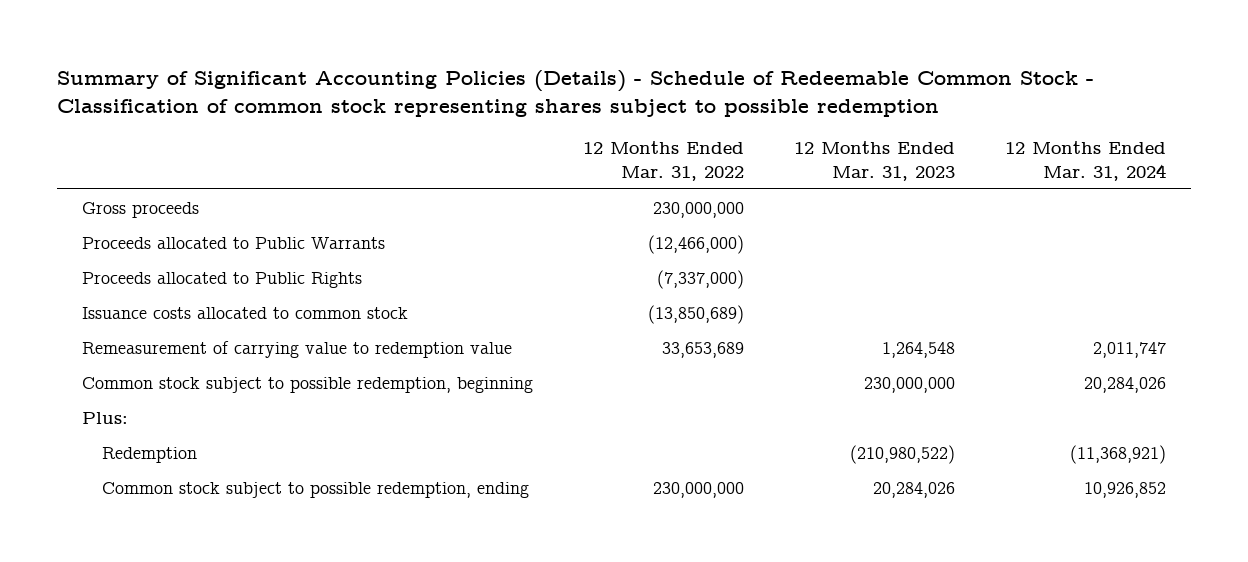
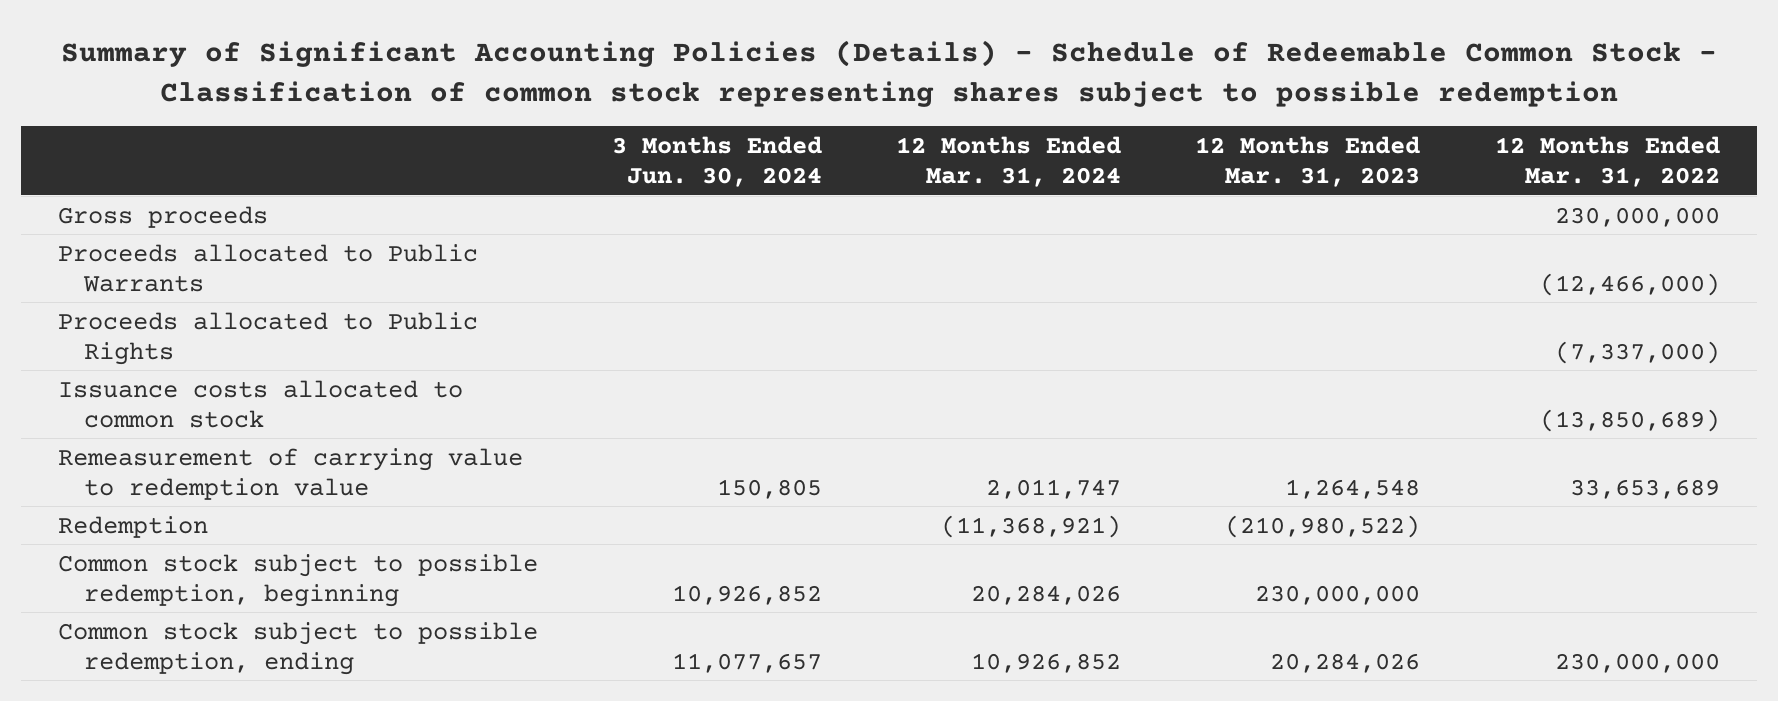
none -> [612,135,823,187] 3 Months Ended Jun. 30, 2024
[81,411,128,424] Plus: -> none
[81,376,533,393] Common stock subject to possible redemption, beginning -> [57,553,538,607] Common stock subject to possible redemption, beginning

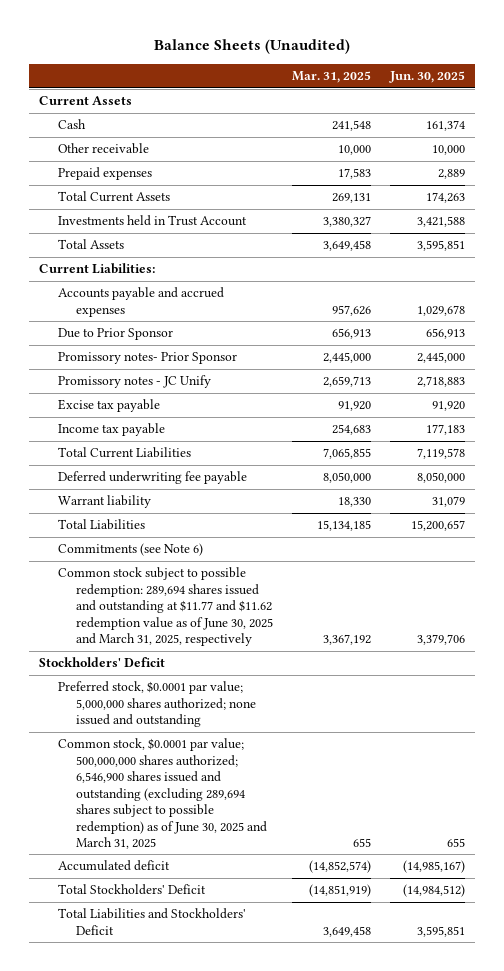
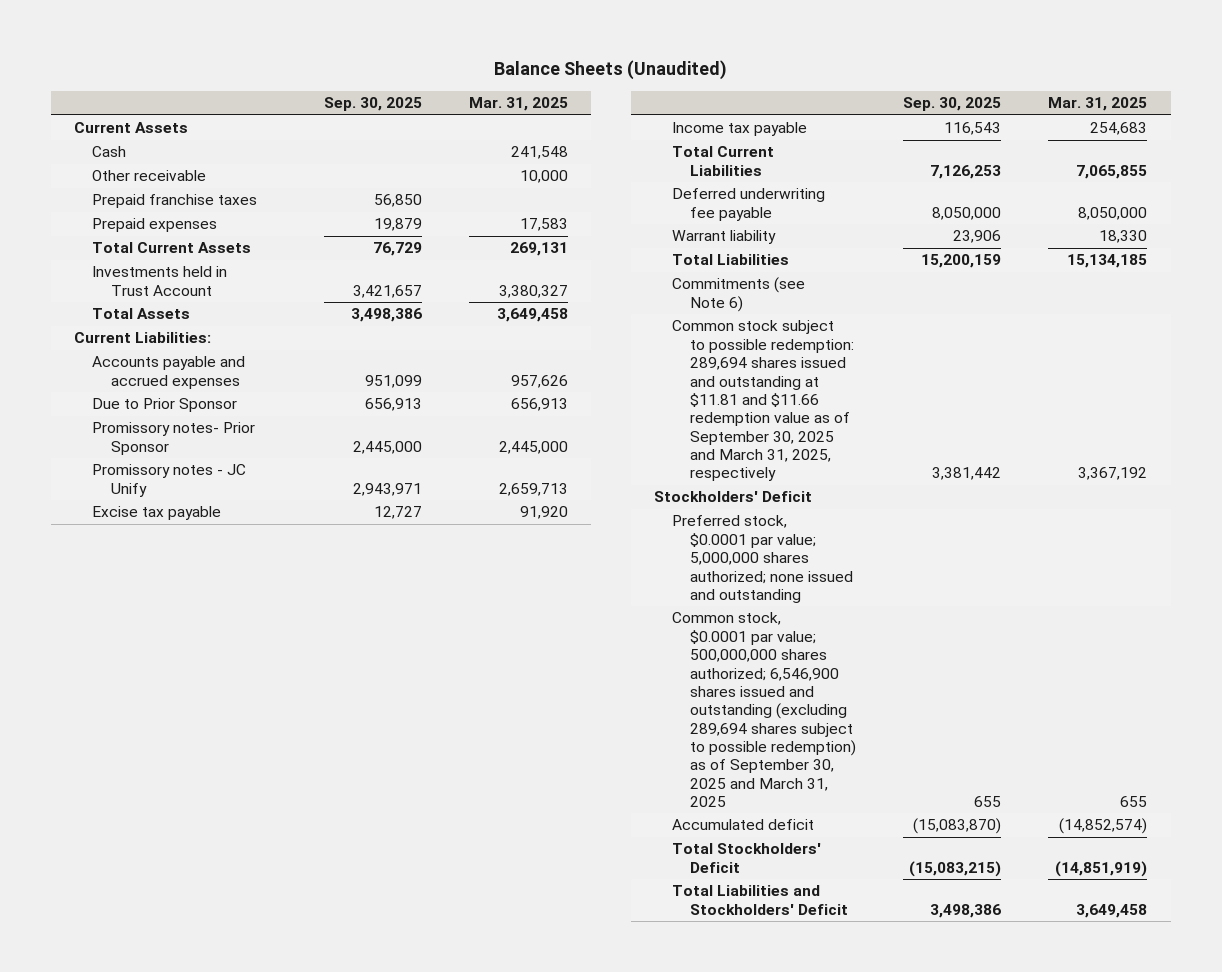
[389,71,466,84] Jun. 30, 2025 -> none
none -> [323,97,422,112] Sep. 30, 2025
none -> [92,194,258,209] Prepaid franchise taxes
[57,567,274,647] Common stock subject to possible redemption: 289,694 shares issued and outstanding at $11.77 and $11.62 redemption value as of June 30, 2025 and March 31, 2025, respectively -> [672,320,855,482] Common stock subject to possible redemption: 289,694 shares issued and outstanding at $11.81 and $11.66 redemption value as of September 30, 2025 and March 31, 2025, respectively
[57,738,268,850] Common stock, $0.0001 par value; 500,000,000 shares authorized; 6,546,900 shares issued and outstanding (excluding 289,694 shares subject to possible redemption) as of June 30, 2025 and March 31, 2025 -> [672,612,857,808] Common stock, $0.0001 par value; 500,000,000 shares authorized; 6,546,900 shares issued and outstanding (excluding 289,694 shares subject to possible redemption) as of September 30, 2025 and March 31, 2025

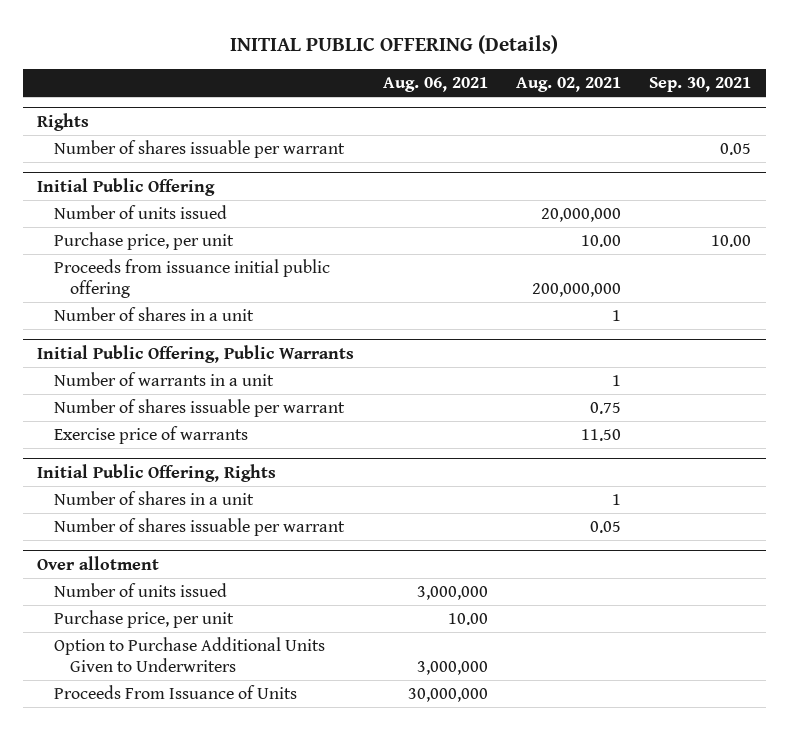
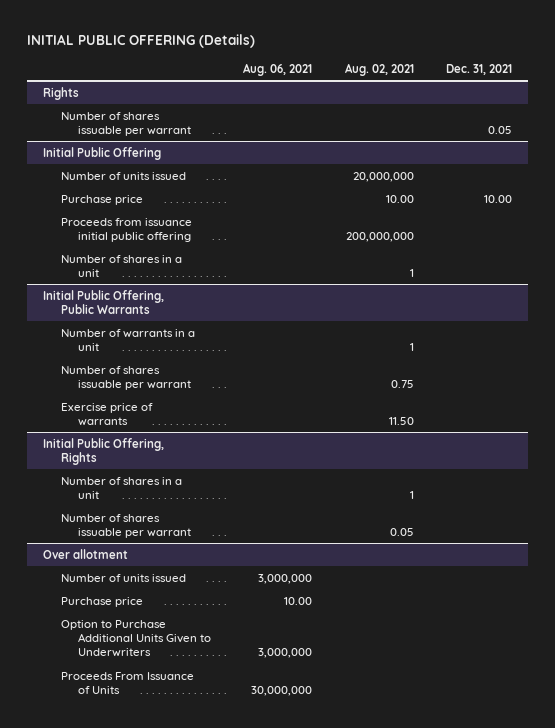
[649,77,752,93] Sep. 30, 2021 -> none
none -> [445,63,512,75] Dec. 31, 2021
[53,232,234,251] Purchase price, per unit -> [60,194,143,205] Purchase price
[53,610,234,629] Purchase price, per unit -> [60,596,143,607] Purchase price

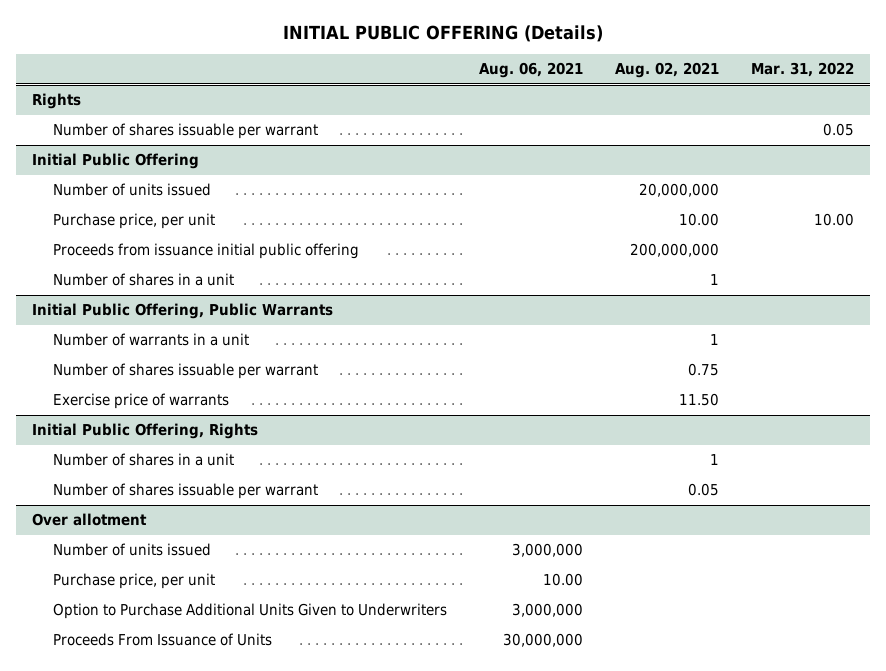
[445,63,512,75] Dec. 31, 2021 -> none
none -> [751,62,855,78] Mar. 31, 2022
[60,194,143,205] Purchase price -> [52,213,215,230] Purchase price, per unit
[60,596,143,607] Purchase price -> [52,573,215,590] Purchase price, per unit

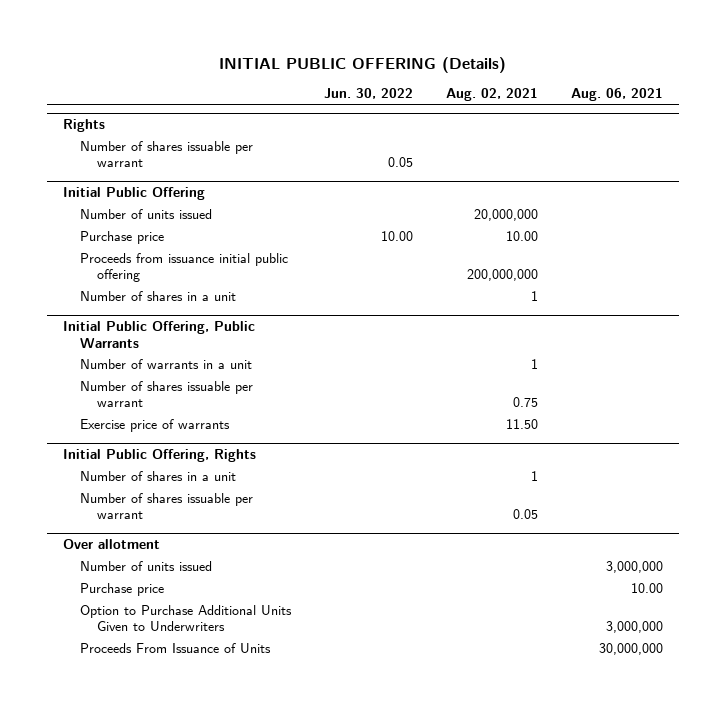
[751,62,855,78] Mar. 31, 2022 -> none
none -> [324,88,414,100] Jun. 30, 2022
[52,213,215,230] Purchase price, per unit -> [80,230,165,244] Purchase price
[52,573,215,590] Purchase price, per unit -> [80,582,165,596] Purchase price

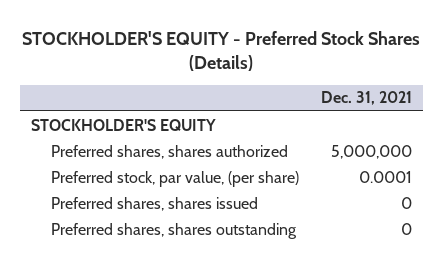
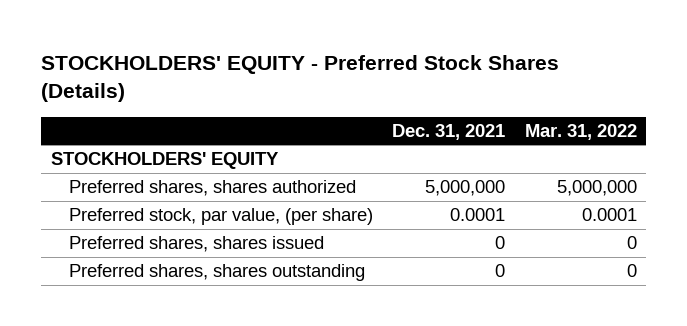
[22,30,421,71] STOCKHOLDER'S EQUITY - Preferred Stock Shares (Details) -> [41,54,560,103] STOCKHOLDERS' EQUITY - Preferred Stock Shares (Details)
none -> [524,123,637,140] Mar. 31, 2022
[31,118,217,131] STOCKHOLDER'S EQUITY -> [50,152,279,170] STOCKHOLDERS' EQUITY

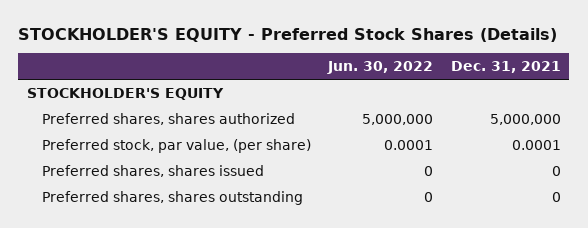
[41,54,560,103] STOCKHOLDERS' EQUITY - Preferred Stock Shares (Details) -> [18,27,558,42] STOCKHOLDER'S EQUITY - Preferred Stock Shares (Details)
[524,123,637,140] Mar. 31, 2022 -> none
none -> [327,61,434,75] Jun. 30, 2022
[50,152,279,170] STOCKHOLDERS' EQUITY -> [26,88,224,101] STOCKHOLDER'S EQUITY

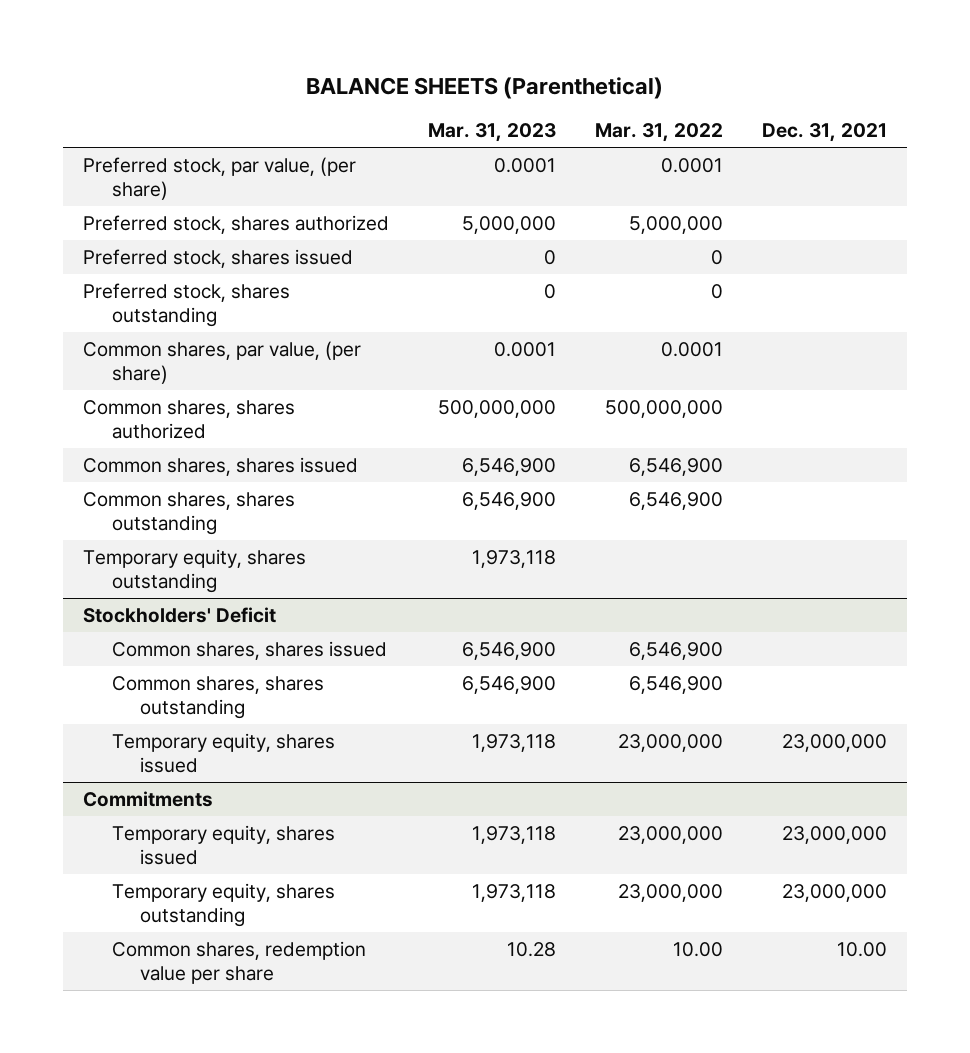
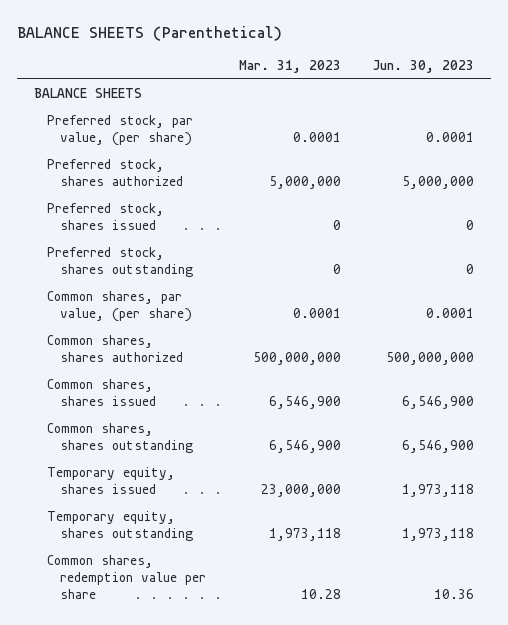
[595,123,724,143] Mar. 31, 2022 -> none
[762,123,888,143] Dec. 31, 2021 -> none
none -> [373,59,475,73] Jun. 30, 2023
none -> [33,88,142,99] BALANCE SHEETS
[82,548,306,593] Temporary equity, shares outstanding -> none
[82,606,276,623] Stockholders' Deficit -> none
[111,640,387,660] Common shares, shares issued -> none
[111,675,324,719] Common shares, shares outstanding -> none
[82,790,213,807] Commitments -> none
[111,824,335,865] Temporary equity, shares issued -> none
[471,733,556,752] 1,973,118 -> [260,484,341,498] 23,000,000

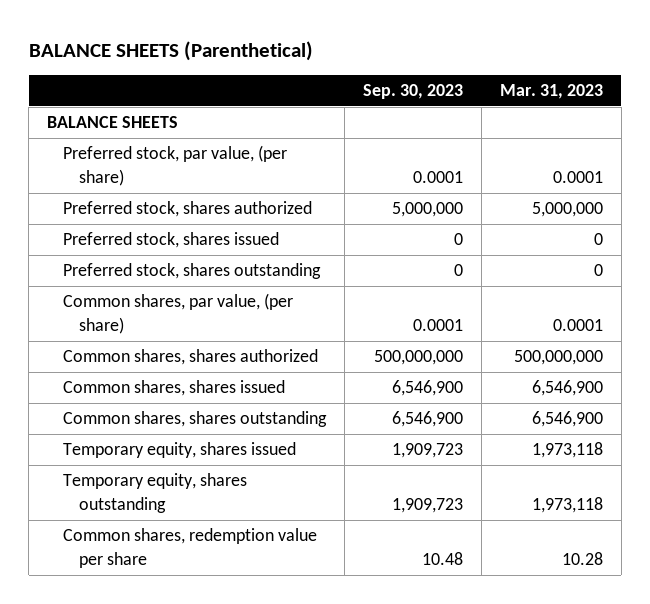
[373,59,475,73] Jun. 30, 2023 -> none
none -> [362,84,463,100] Sep. 30, 2023
[260,484,341,498] 23,000,000 -> [531,442,603,459] 1,973,118

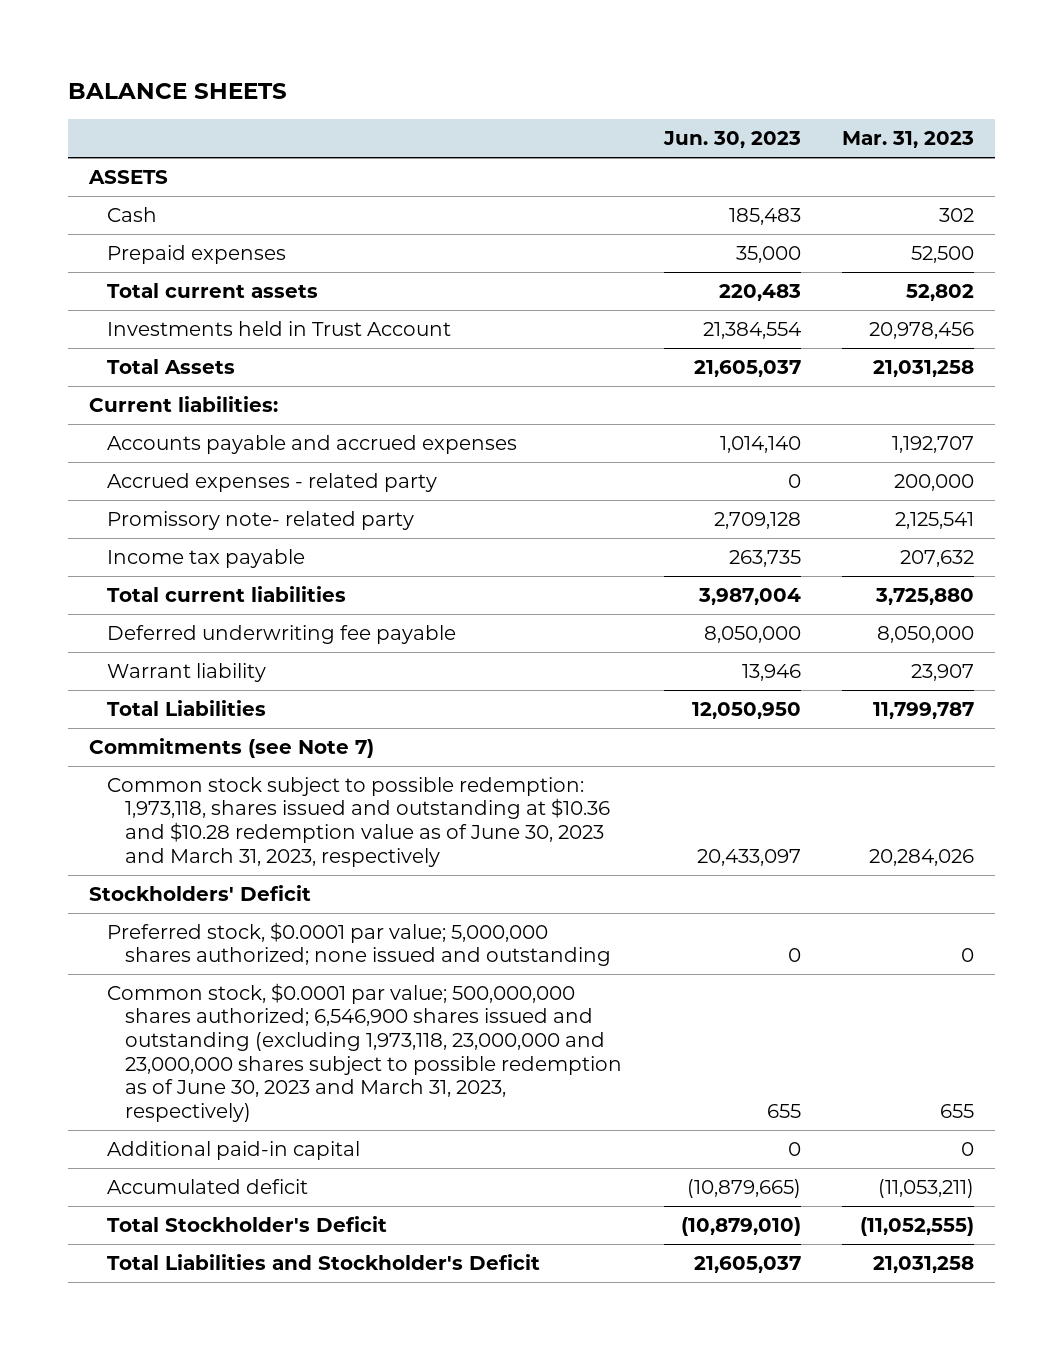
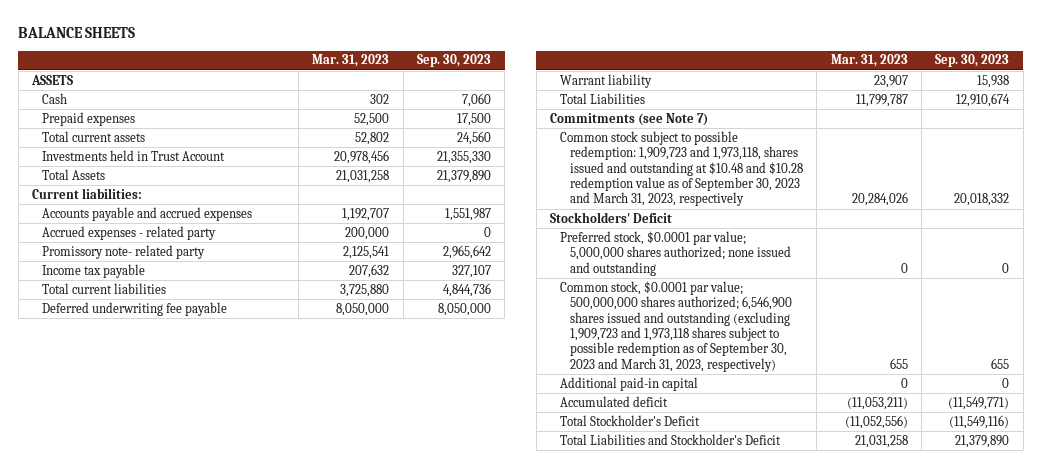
[662,131,801,149] Jun. 30, 2023 -> none
none -> [417,54,492,68] Sep. 30, 2023
[107,776,611,867] Common stock subject to possible redemption: 1,973,118, shares issued and outstanding at $10.36 and $10.28 redemption value as of June 30, 2023 and March 31, 2023, respectively -> [560,130,803,207] Common stock subject to possible redemption: 1,909,723 and 1,973,118, shares issued and outstanding at $10.48 and $10.28 redemption value as of September 30, 2023 and March 31, 2023, respectively
[107,982,623,1123] Common stock, $0.0001 par value; 500,000,000 shares authorized; 6,546,900 shares issued and outstanding (excluding 1,973,118, 23,000,000 and 23,000,000 shares subject to possible redemption as of June 30, 2023 and March 31, 2023, respectively) -> [560,280,792,372] Common stock, $0.0001 par value; 500,000,000 shares authorized; 6,546,900 shares issued and outstanding (excluding 1,909,723 and 1,973,118 shares subject to possible redemption as of September 30, 2023 and March 31, 2023, respectively)
[860,1216,975,1236] (11,052,555) -> [844,414,908,429] (11,052,556)

